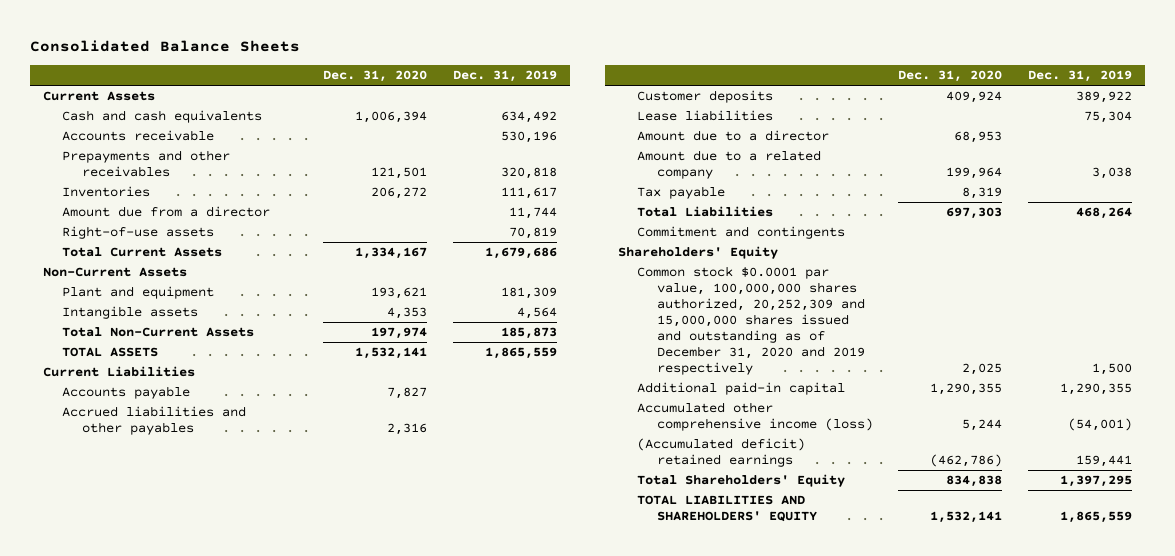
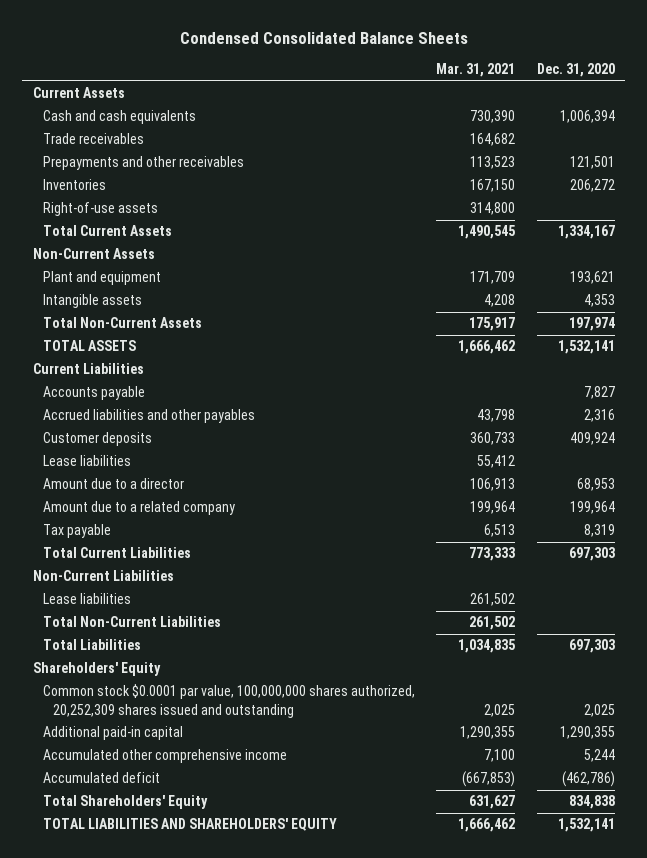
[29,40,300,53] Consolidated Balance Sheets -> [179,31,468,44] Condensed Consolidated Balance Sheets
[453,70,558,83] Dec. 31, 2019 -> none
none -> [436,63,516,78] Mar. 31, 2021
[62,130,215,142] Accounts receivable -> [42,133,144,145] Trade receivables
[62,206,271,218] Amount due from a director -> none
none -> [42,547,191,559] Total Current Liabilities
none -> [32,570,174,582] Non-Current Liabilities
none -> [42,593,131,605] Lease liabilities
none -> [42,616,221,628] Total Non-Current Liabilities
[637,226,846,240] Commitment and contingents -> none
[637,266,865,376] Common stock $0.0001 par value, 100,000,000 shares authorized, 20,252,309 and 15,000,000 shares issued and outstanding as of December 31, 2020 and 2019 respectively -> [42,684,415,718] Common stock $0.0001 par value, 100,000,000 shares authorized, 20,252,309 shares issued and outstanding
[637,402,873,432] Accumulated other comprehensive income (loss) -> [42,749,287,764] Accumulated other comprehensive income
[637,438,806,468] (Accumulated deficit) retained earnings -> [42,772,160,784] Accumulated deficit

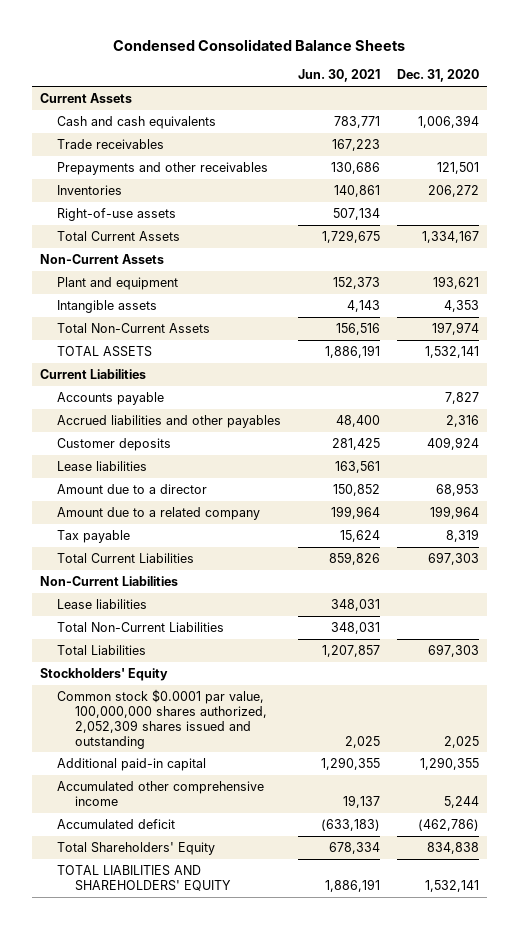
[436,63,516,78] Mar. 31, 2021 -> none
none -> [297,69,380,83] Jun. 30, 2021
[32,662,161,677] Shareholders' Equity -> [40,667,169,681] Stockholders' Equity
[42,684,415,718] Common stock $0.0001 par value, 100,000,000 shares authorized, 20,252,309 shares issued and outstanding -> [57,688,267,749] Common stock $0.0001 par value, 100,000,000 shares authorized, 2,052,309 shares issued and outstanding

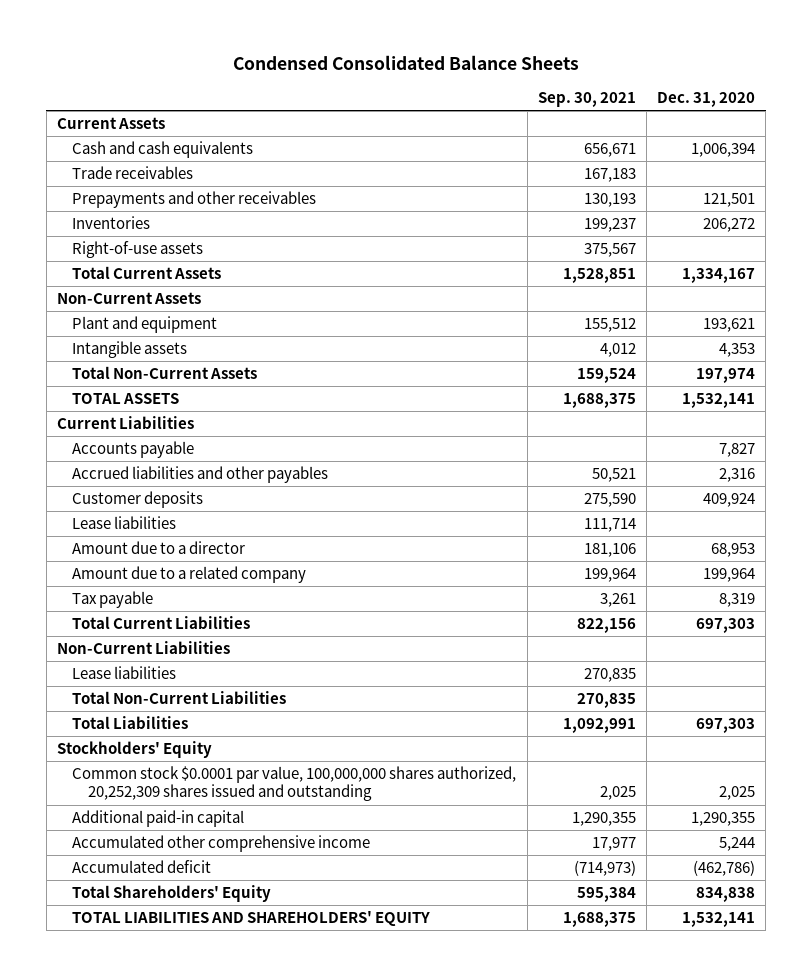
[297,69,380,83] Jun. 30, 2021 -> none
none -> [537,91,636,107] Sep. 30, 2021
[57,688,267,749] Common stock $0.0001 par value, 100,000,000 shares authorized, 2,052,309 shares issued and outstanding -> [72,766,517,802] Common stock $0.0001 par value, 100,000,000 shares authorized, 20,252,309 shares issued and outstanding

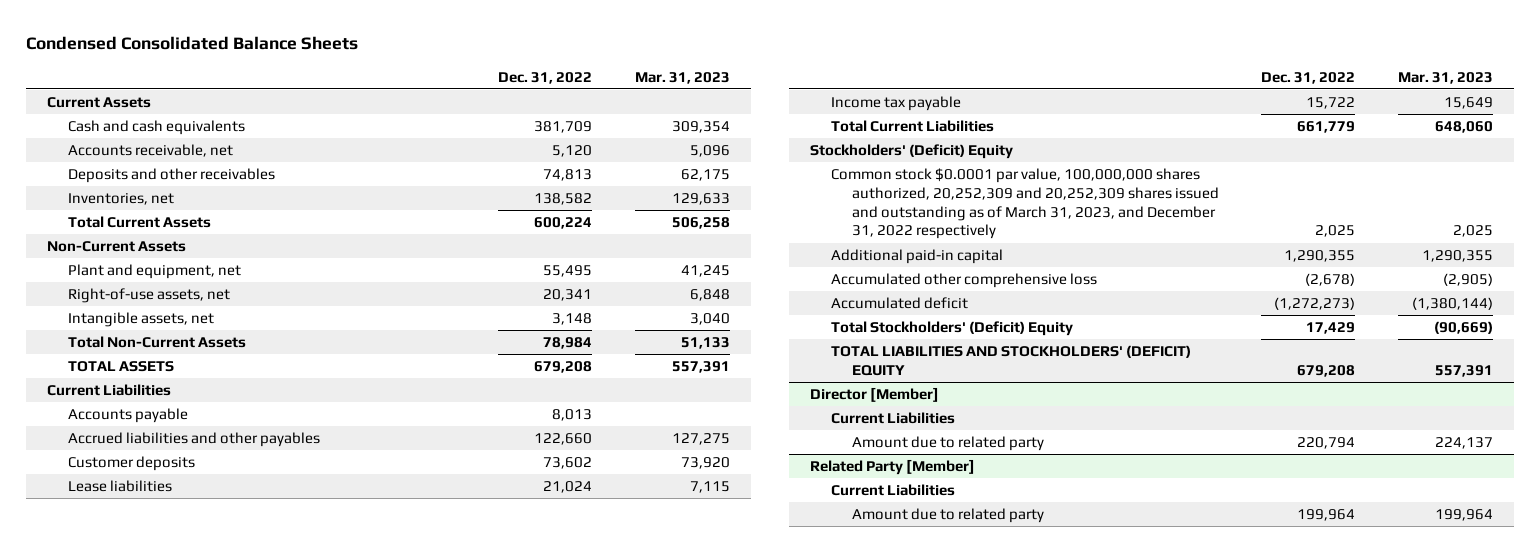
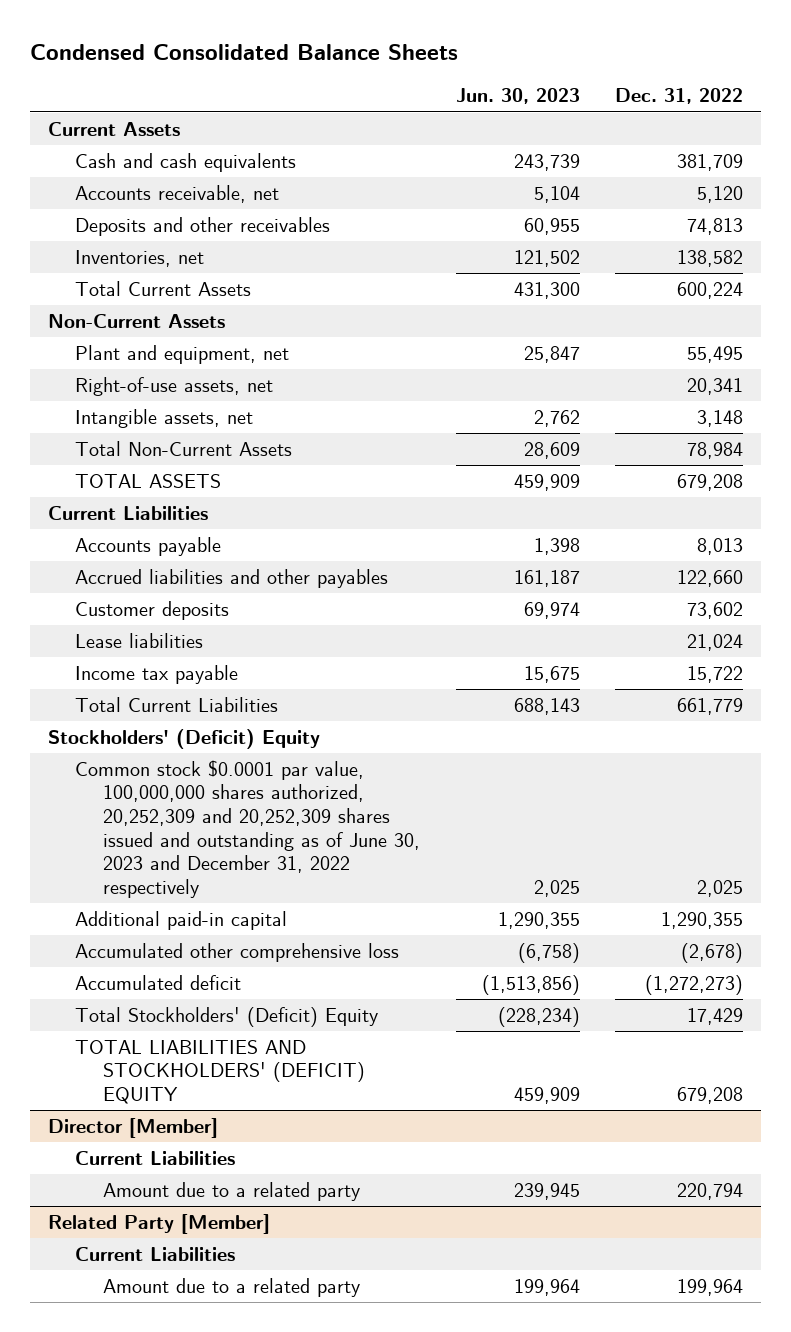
[634,71,730,84] Mar. 31, 2023 -> none
none -> [455,88,580,105] Jun. 30, 2023
[830,168,1219,240] Common stock $0.0001 par value, 100,000,000 shares authorized, 20,252,309 and 20,252,309 shares issued and outstanding as of March 31, 2023, and December 31, 2022 respectively -> [75,759,421,898] Common stock $0.0001 par value, 100,000,000 shares authorized, 20,252,309 and 20,252,309 shares issued and outstanding as of June 30, 2023 and December 31, 2022 respectively
[851,436,1044,452] Amount due to related party -> [103,1181,361,1201] Amount due to a related party
[851,508,1044,524] Amount due to related party -> [103,1277,361,1297] Amount due to a related party

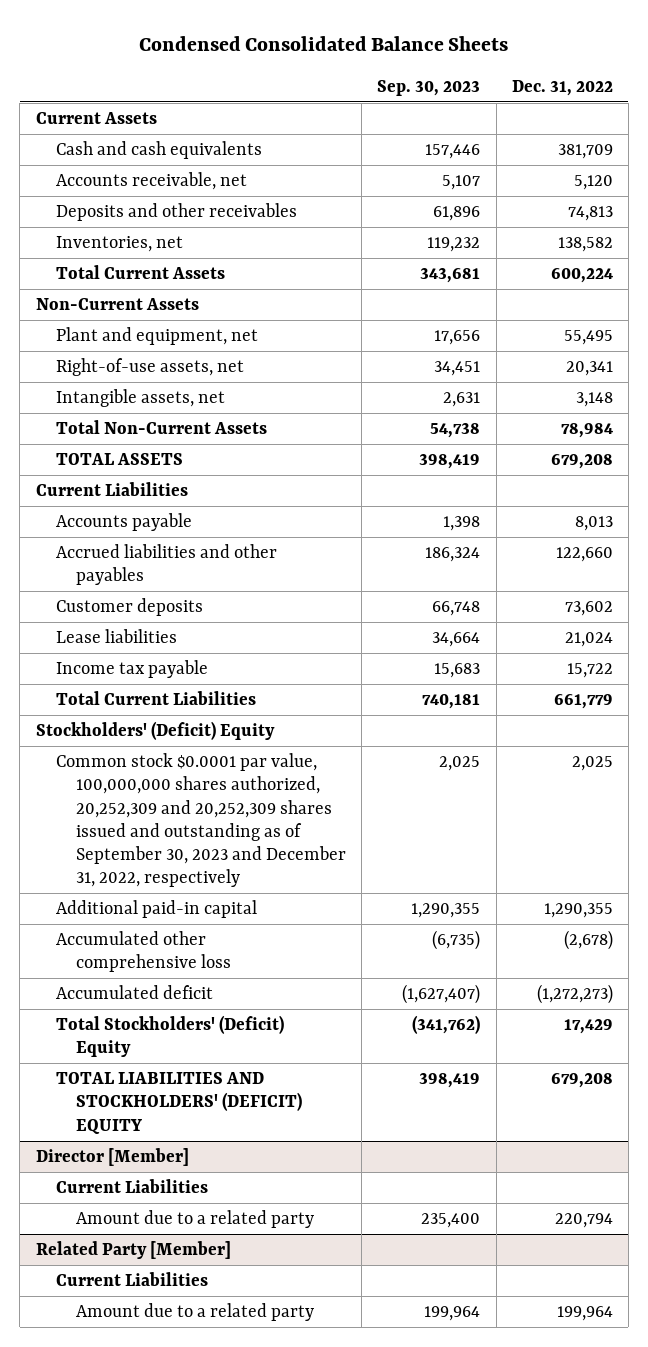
[455,88,580,105] Jun. 30, 2023 -> none
none -> [377,79,481,96] Sep. 30, 2023
[75,759,421,898] Common stock $0.0001 par value, 100,000,000 shares authorized, 20,252,309 and 20,252,309 shares issued and outstanding as of June 30, 2023 and December 31, 2022 respectively -> [55,753,347,888] Common stock $0.0001 par value, 100,000,000 shares authorized, 20,252,309 and 20,252,309 shares issued and outstanding as of September 30, 2023 and December 31, 2022, respectively

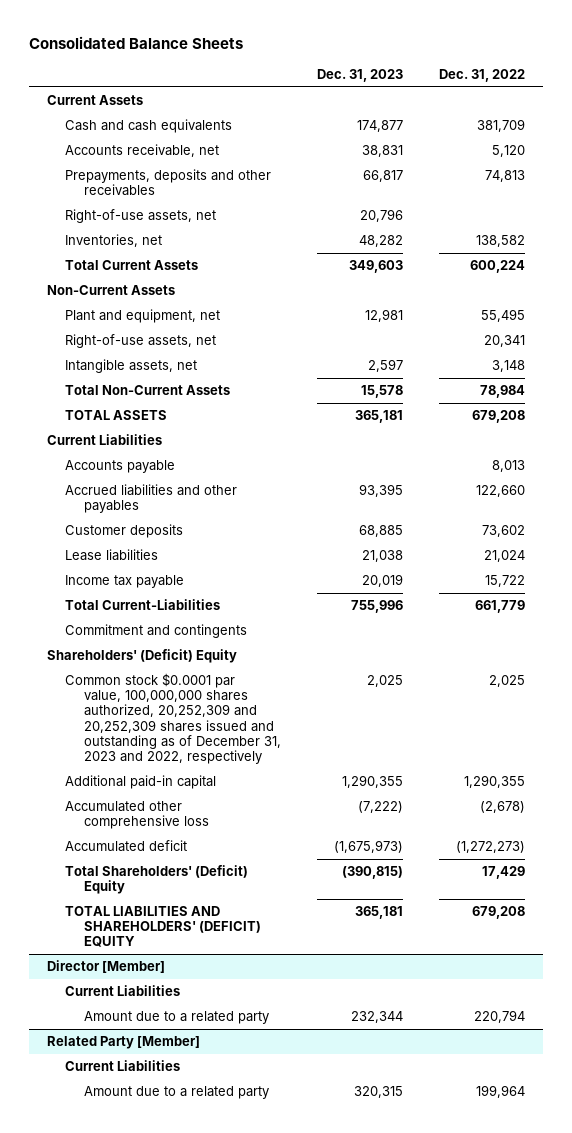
[139,35,509,51] Condensed Consolidated Balance Sheets -> [28,35,243,49] Consolidated Balance Sheets
[377,79,481,96] Sep. 30, 2023 -> none
none -> [316,69,403,83] Dec. 31, 2023
[55,203,297,222] Deposits and other receivables -> [65,169,272,197] Prepayments, deposits and other receivables
none -> [65,209,217,224] Right-of-use assets, net
[55,691,256,706] Total Current Liabilities -> [65,599,221,611] Total Current-Liabilities
none -> [65,624,248,639] Commitment and contingents
[35,721,275,741] Stockholders' (Deficit) Equity -> [46,649,237,664] Shareholders' (Deficit) Equity
[55,753,347,888] Common stock $0.0001 par value, 100,000,000 shares authorized, 20,252,309 and 20,252,309 shares issued and outstanding as of September 30, 2023 and December 31, 2022, respectively -> [65,673,281,764] Common stock $0.0001 par value, 100,000,000 shares authorized, 20,252,309 and 20,252,309 shares issued and outstanding as of December 31, 2023 and 2022, respectively
[55,1015,284,1058] Total Stockholders' (Deficit) Equity -> [65,865,249,895] Total Shareholders' (Deficit) Equity
[55,1072,303,1134] TOTAL LIABILITIES AND STOCKHOLDERS' (DEFICIT) EQUITY -> [65,906,261,948] TOTAL LIABILITIES AND SHAREHOLDERS' (DEFICIT) EQUITY

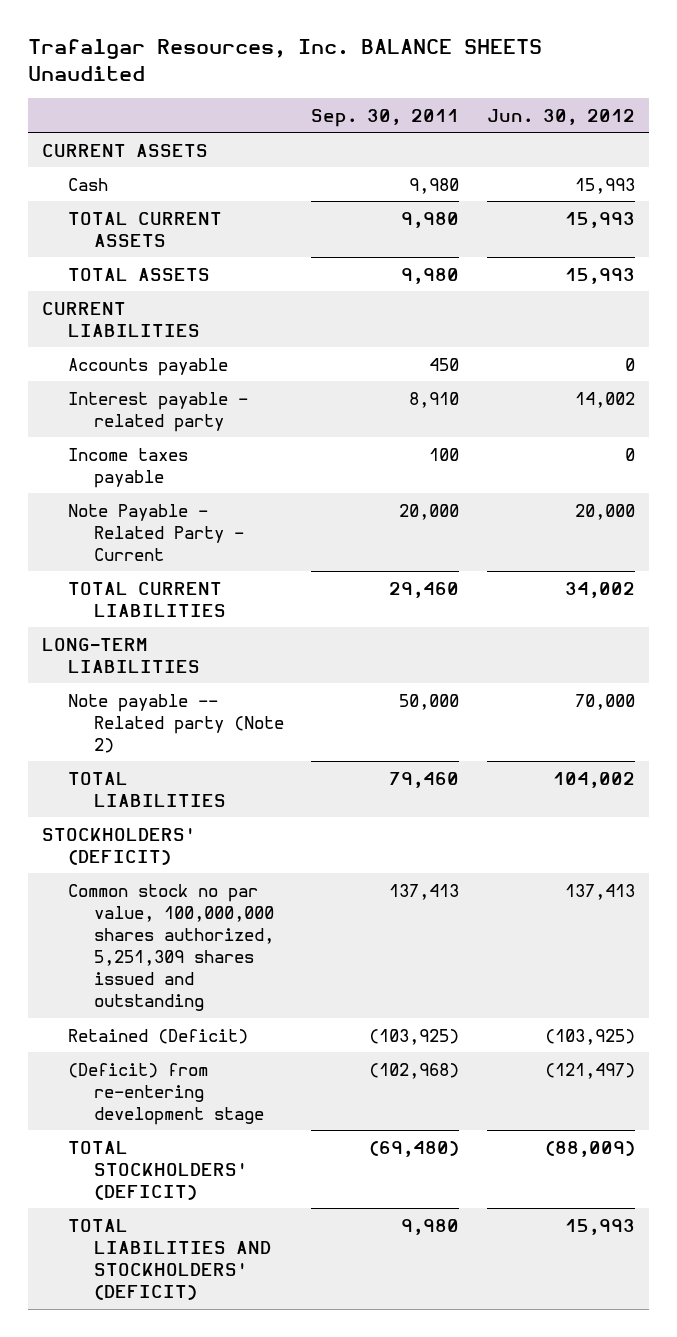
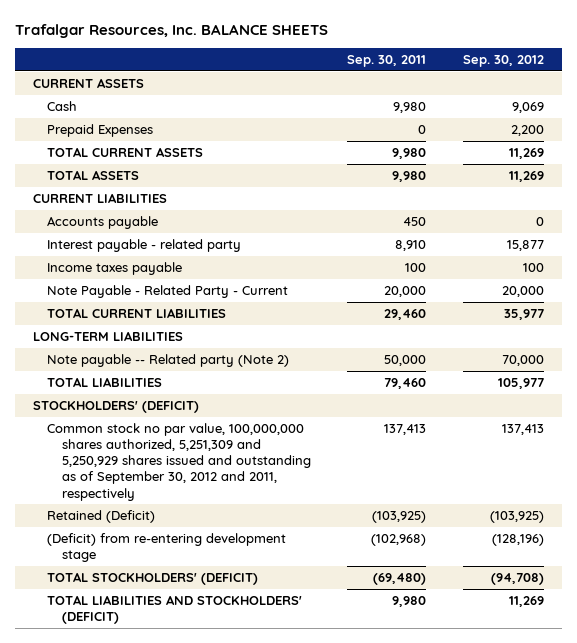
[27,39,542,81] Trafalgar Resources, Inc. BALANCE SHEETS Unaudited -> [14,24,328,39] Trafalgar Resources, Inc. BALANCE SHEETS
[487,108,636,125] Jun. 30, 2012 -> none
none -> [462,54,544,67] Sep. 30, 2012
none -> [47,123,154,137] Prepaid Expenses
[67,883,274,1011] Common stock no par value, 100,000,000 shares authorized, 5,251,309 shares issued and outstanding -> [47,422,311,501] Common stock no par value, 100,000,000 shares authorized, 5,251,309 and 5,250,929 shares issued and outstanding as of September 30, 2012 and 2011, respectively

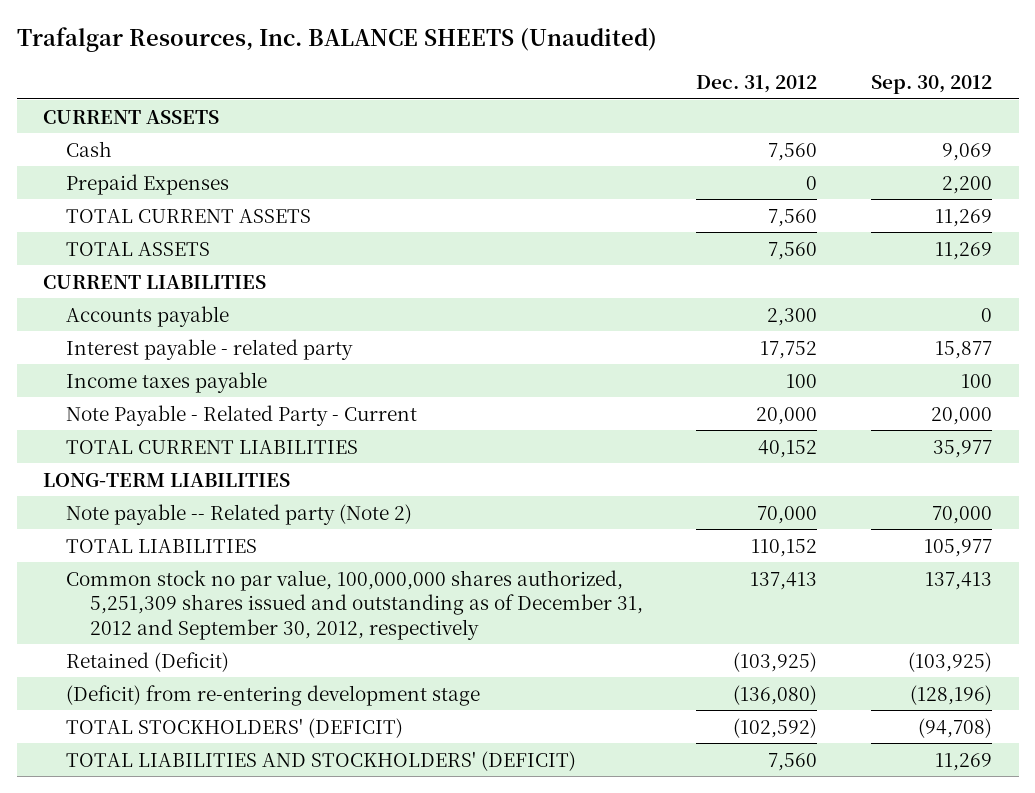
[14,24,328,39] Trafalgar Resources, Inc. BALANCE SHEETS -> [16,27,657,53] Trafalgar Resources, Inc. BALANCE SHEETS (Unaudited)
[347,54,427,67] Sep. 30, 2011 -> none
none -> [696,75,818,94] Dec. 31, 2012
[33,400,200,413] STOCKHOLDERS' (DEFICIT) -> none
[47,422,311,501] Common stock no par value, 100,000,000 shares authorized, 5,251,309 and 5,250,929 shares issued and outstanding as of September 30, 2012 and 2011, respectively -> [66,569,643,640] Common stock no par value, 100,000,000 shares authorized, 5,251,309 shares issued and outstanding as of December 31, 2012 and September 30, 2012, respectively

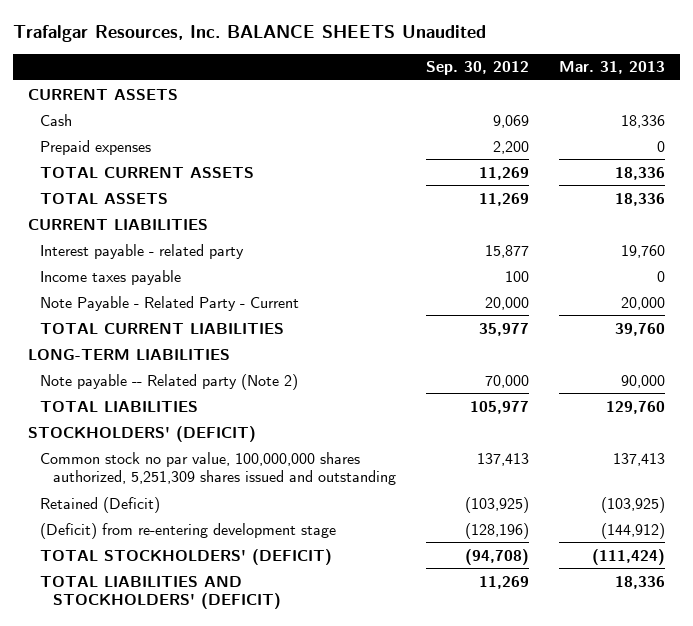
[16,27,657,53] Trafalgar Resources, Inc. BALANCE SHEETS (Unaudited) -> [13,24,487,42] Trafalgar Resources, Inc. BALANCE SHEETS Unaudited
[696,75,818,94] Dec. 31, 2012 -> none
none -> [558,61,665,75] Mar. 31, 2013
[66,173,230,195] Prepaid Expenses -> [40,139,152,155] Prepaid expenses
[66,305,230,327] Accounts payable -> none
none -> [28,425,257,442] STOCKHOLDERS' (DEFICIT)
[66,569,643,640] Common stock no par value, 100,000,000 shares authorized, 5,251,309 shares issued and outstanding as of December 31, 2012 and September 30, 2012, respectively -> [40,451,396,486] Common stock no par value, 100,000,000 shares authorized, 5,251,309 shares issued and outstanding

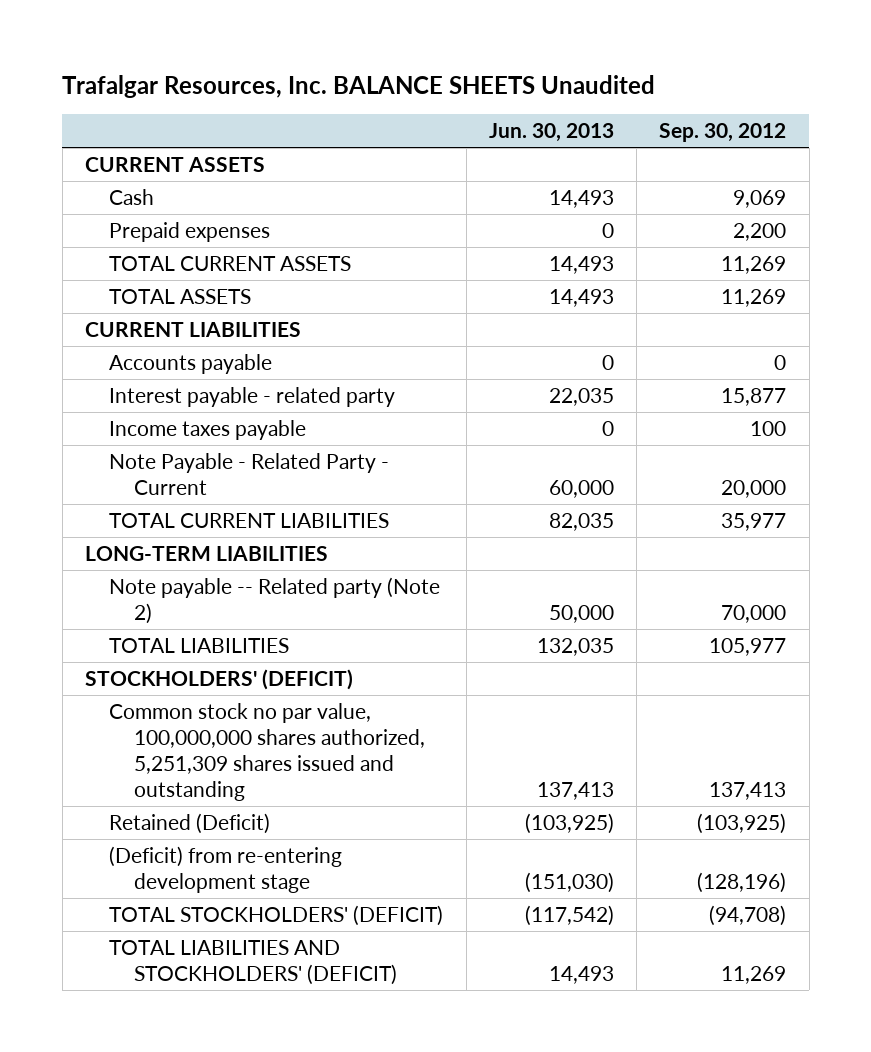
[558,61,665,75] Mar. 31, 2013 -> none
none -> [488,123,614,143] Jun. 30, 2013
none -> [109,353,273,374] Accounts payable

